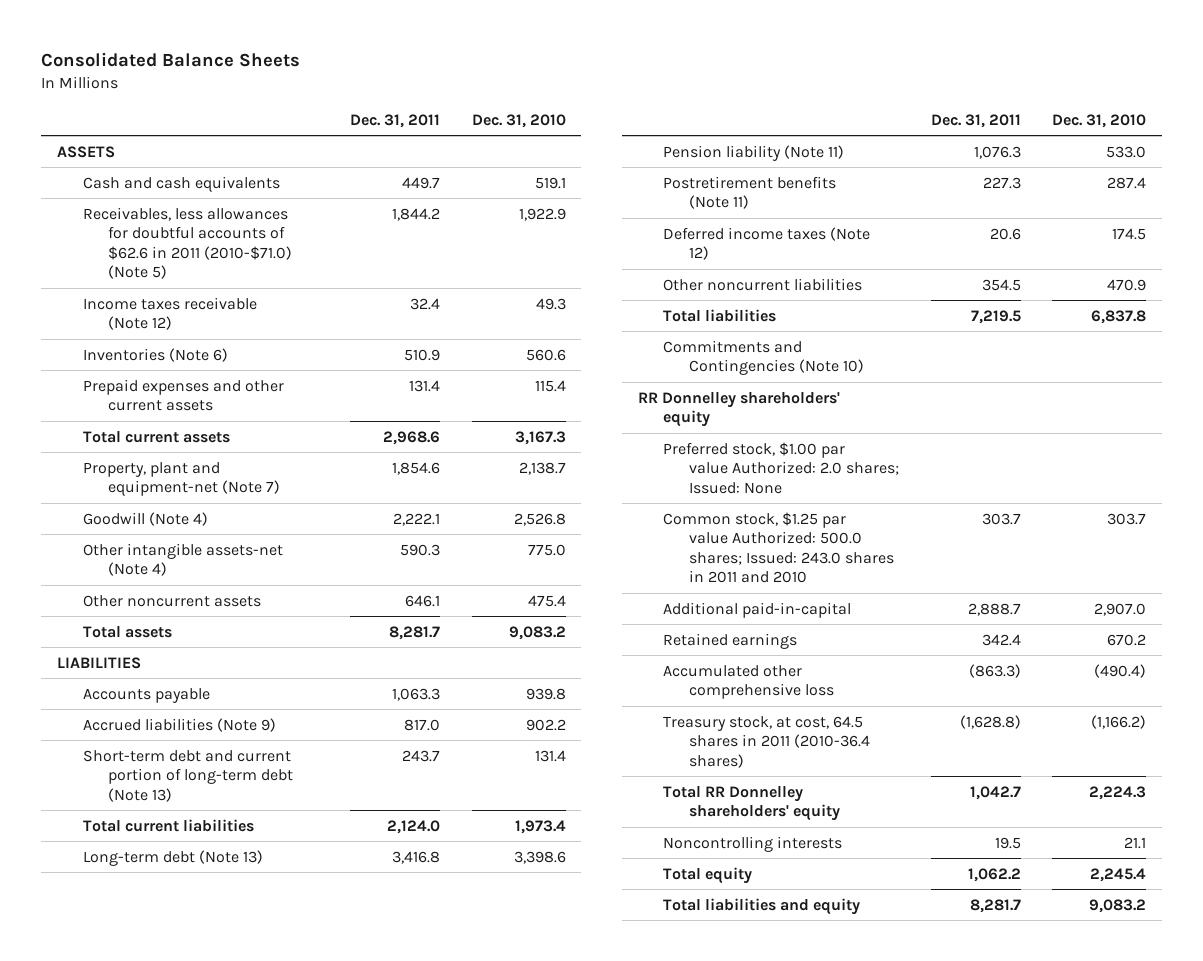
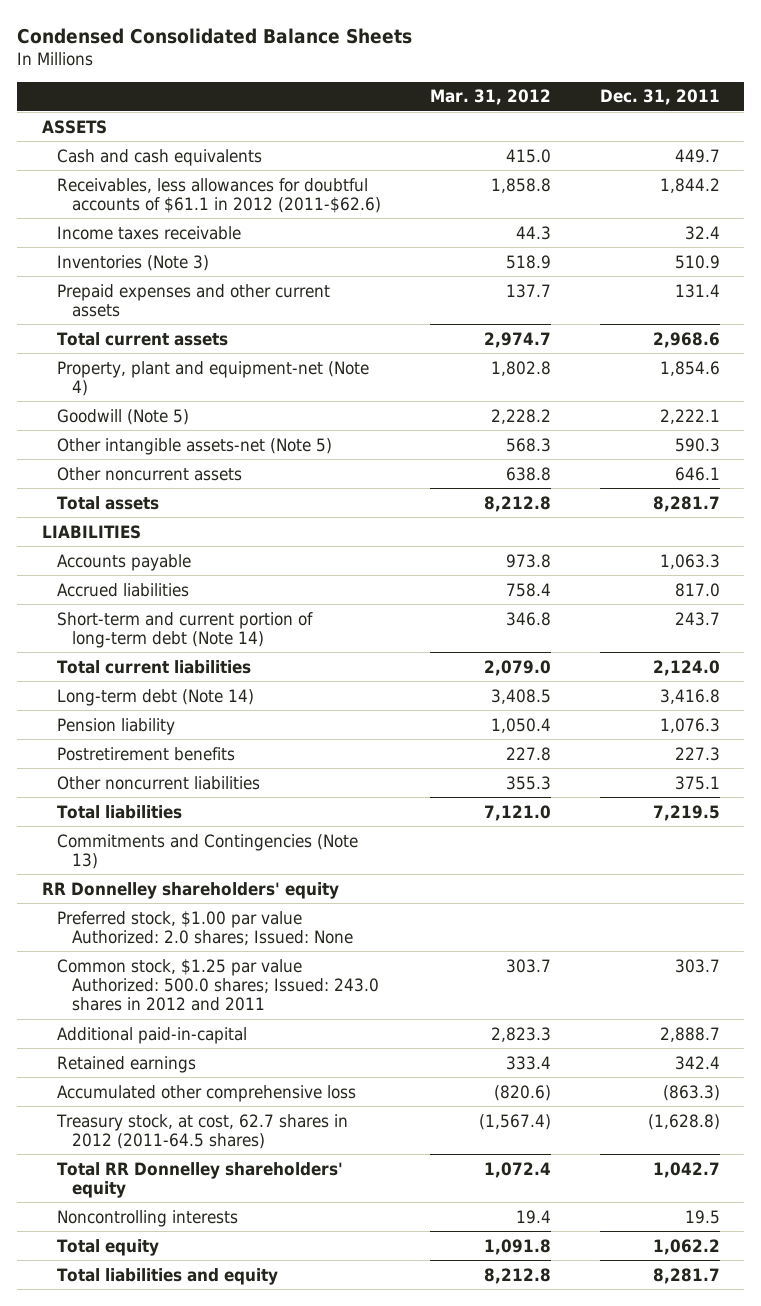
[41,52,301,68] Consolidated Balance Sheets -> [17,27,413,44] Condensed Consolidated Balance Sheets
[471,113,566,128] Dec. 31, 2010 -> none
none -> [429,89,551,106] Mar. 31, 2012
[82,206,293,280] Receivables, less allowances for doubtful accounts of $62.6 in 2011 (2010-$71.0) (Note 5) -> [56,177,381,213] Receivables, less allowances for doubtful accounts of $61.1 in 2012 (2011-$62.6)
[82,296,257,331] Income taxes receivable (Note 12) -> [56,225,241,240] Income taxes receivable
[82,347,228,362] Inventories (Note 6) -> [56,254,209,271] Inventories (Note 3)
[82,461,281,497] Property, plant and equipment-net (Note 7) -> [56,360,369,396] Property, plant and equipment-net (Note 4)
[82,511,208,526] Goodwill (Note 4) -> [56,408,189,425] Goodwill (Note 5)
[82,542,283,577] Other intangible assets-net (Note 4) -> [56,437,332,455] Other intangible assets-net (Note 5)
[82,717,276,732] Accrued liabilities (Note 9) -> [56,582,189,597] Accrued liabilities
[82,749,294,802] Short-term debt and current portion of long-term debt (Note 13) -> [56,611,313,648] Short-term and current portion of long-term debt (Note 14)
[663,226,871,261] Deferred income taxes (Note 12) -> none
[82,849,263,866] Long-term debt (Note 13) -> [56,688,254,706] Long-term debt (Note 14)
[663,144,845,161] Pension liability (Note 11) -> [56,717,175,735] Pension liability
[663,175,837,210] Postretirement benefits (Note 11) -> [56,746,235,761] Postretirement benefits
[981,278,1021,291] 354.5 -> [674,775,720,790] 375.1
[663,339,865,376] Commitments and Contingencies (Note 10) -> [56,833,358,869] Commitments and Contingencies (Note 13)
[663,511,895,584] Common stock, $1.25 par value Authorized: 500.0 shares; Issued: 243.0 shares in 2011 and 2010 -> [56,958,379,1012] Common stock, $1.25 par value Authorized: 500.0 shares; Issued: 243.0 shares in 2012 and 2011
[663,715,871,768] Treasury stock, at cost, 64.5 shares in 2011 (2010-36.4 shares) -> [55,1113,348,1149] Treasury stock, at cost, 62.7 shares in 2012 (2011-64.5 shares)

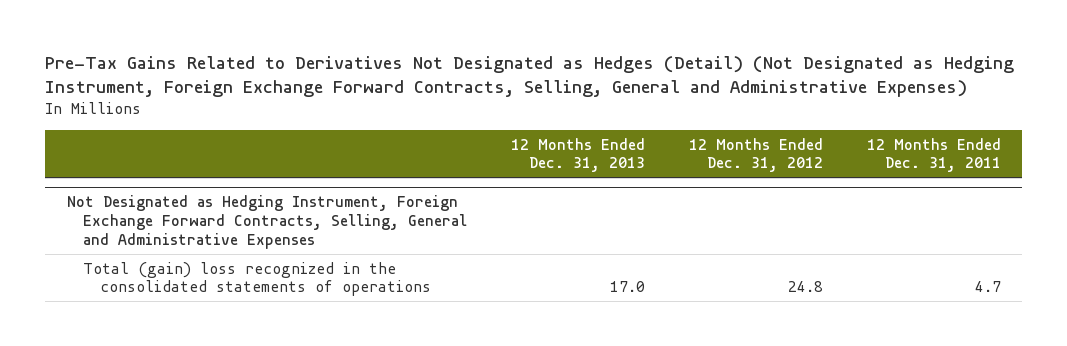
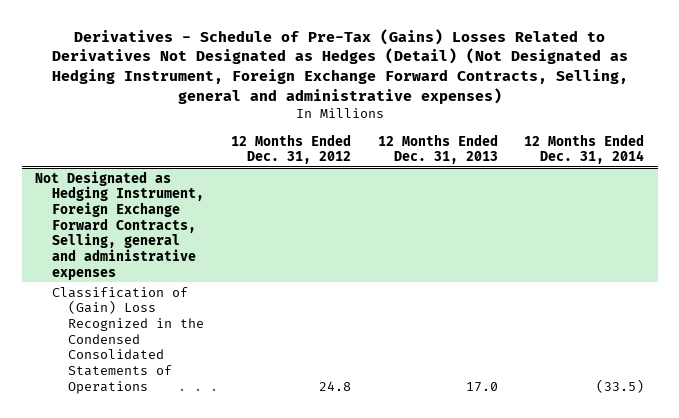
[44,55,1014,98] Pre-Tax Gains Related to Derivatives Not Designated as Hedges (Detail) (Not Designated as Hedging Instrument, Foreign Exchange Forward Contracts, Selling, General and Administrative Expenses) -> [51,28,628,105] Derivatives - Schedule of Pre-Tax (Gains) Losses Related to Derivatives Not Designated as Hedges (Detail) (Not Designated as Hedging Instrument, Foreign Exchange Forward Contracts, Selling, general and administrative expenses)
[866,137,1001,173] 12 Months Ended Dec. 31, 2011 -> none
none -> [524,133,645,165] 12 Months Ended Dec. 31, 2014
[66,195,468,249] Not Designated as Hedging Instrument, Foreign Exchange Forward Contracts, Selling, General and Administrative Expenses -> [35,170,204,280] Not Designated as Hedging Instrument, Foreign Exchange Forward Contracts, Selling, general and administrative expenses
[83,261,432,297] Total (gain) loss recognized in the consolidated statements of operations -> [51,286,205,394] Classification of (Gain) Loss Recognized in the Condensed Consolidated Statements of Operations

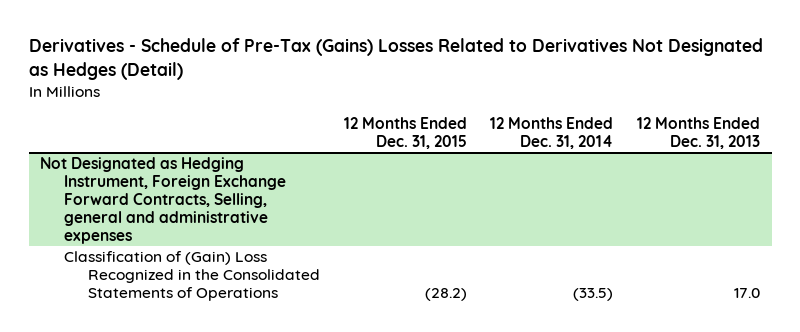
[51,28,628,105] Derivatives - Schedule of Pre-Tax (Gains) Losses Related to Derivatives Not Designated as Hedges (Detail) (Not Designated as Hedging Instrument, Foreign Exchange Forward Contracts, Selling, general and administrative expenses) -> [28,38,763,81] Derivatives - Schedule of Pre-Tax (Gains) Losses Related to Derivatives Not Designated as Hedges (Detail)
[231,133,352,165] 12 Months Ended Dec. 31, 2012 -> none
none -> [343,116,467,149] 12 Months Ended Dec. 31, 2015
[51,286,205,394] Classification of (Gain) Loss Recognized in the Condensed Consolidated Statements of Operations -> [64,251,321,302] Classification of (Gain) Loss Recognized in the Consolidated Statements of Operations

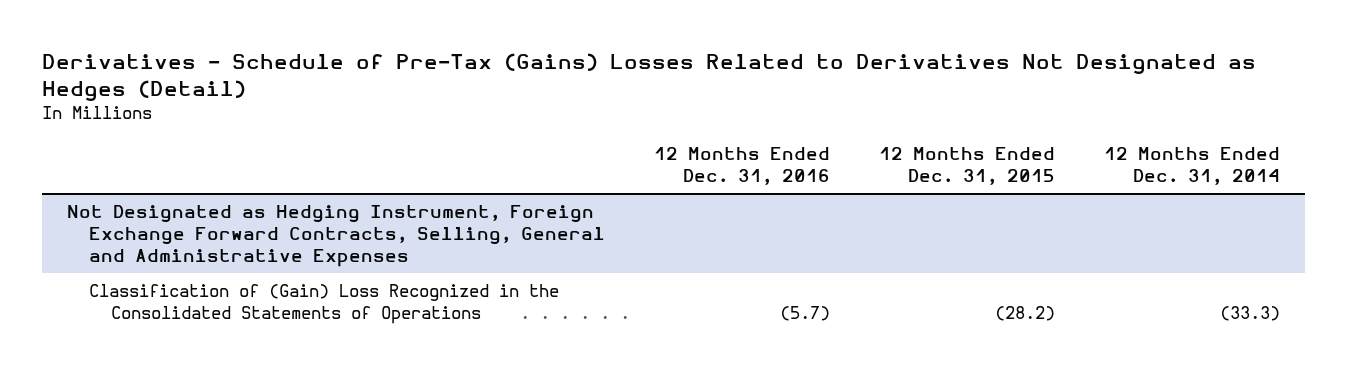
[636,116,760,149] 12 Months Ended Dec. 31, 2013 -> none
none -> [654,147,831,186] 12 Months Ended Dec. 31, 2016
[40,157,287,244] Not Designated as Hedging Instrument, Foreign Exchange Forward Contracts, Selling, general and administrative expenses -> [66,205,606,267] Not Designated as Hedging Instrument, Foreign Exchange Forward Contracts, Selling, General and Administrative Expenses
[573,288,614,302] (33.5) -> [1220,306,1281,322] (33.3)

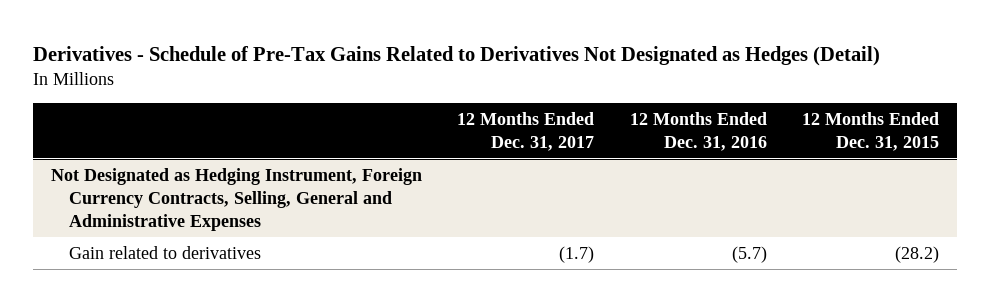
[42,52,1257,101] Derivatives - Schedule of Pre-Tax (Gains) Losses Related to Derivatives Not Designated as Hedges (Detail) -> [33,45,881,66] Derivatives - Schedule of Pre-Tax Gains Related to Derivatives Not Designated as Hedges (Detail)
[1104,147,1281,186] 12 Months Ended Dec. 31, 2014 -> none
none -> [457,111,595,151] 12 Months Ended Dec. 31, 2017
[66,205,606,267] Not Designated as Hedging Instrument, Foreign Exchange Forward Contracts, Selling, General and Administrative Expenses -> [50,167,422,231] Not Designated as Hedging Instrument, Foreign Currency Contracts, Selling, General and Administrative Expenses
[89,284,560,325] Classification of (Gain) Loss Recognized in the Consolidated Statements of Operations -> [68,245,261,259] Gain related to derivatives

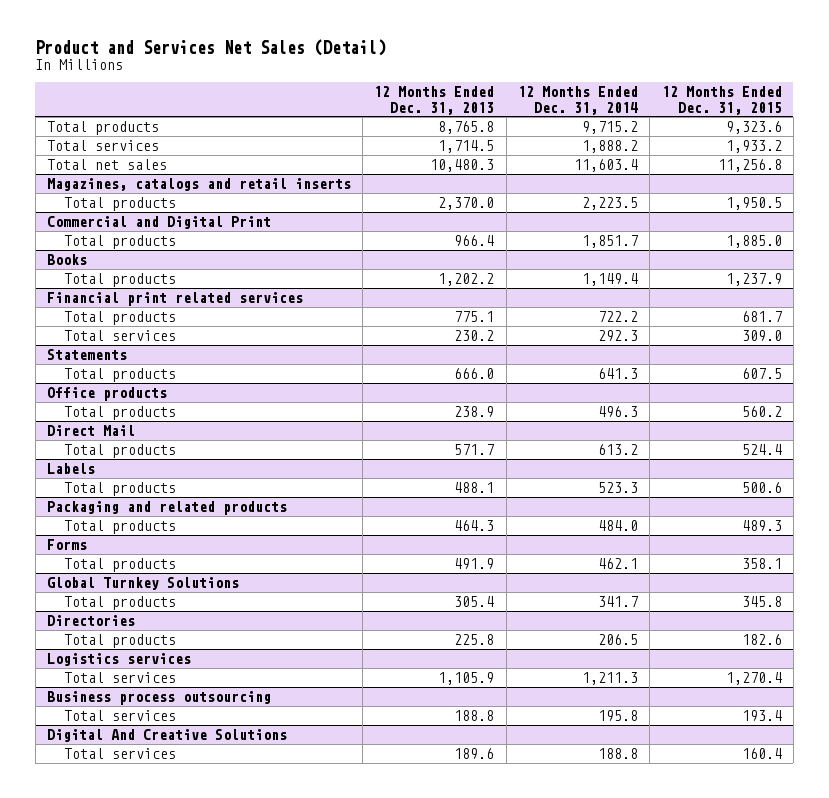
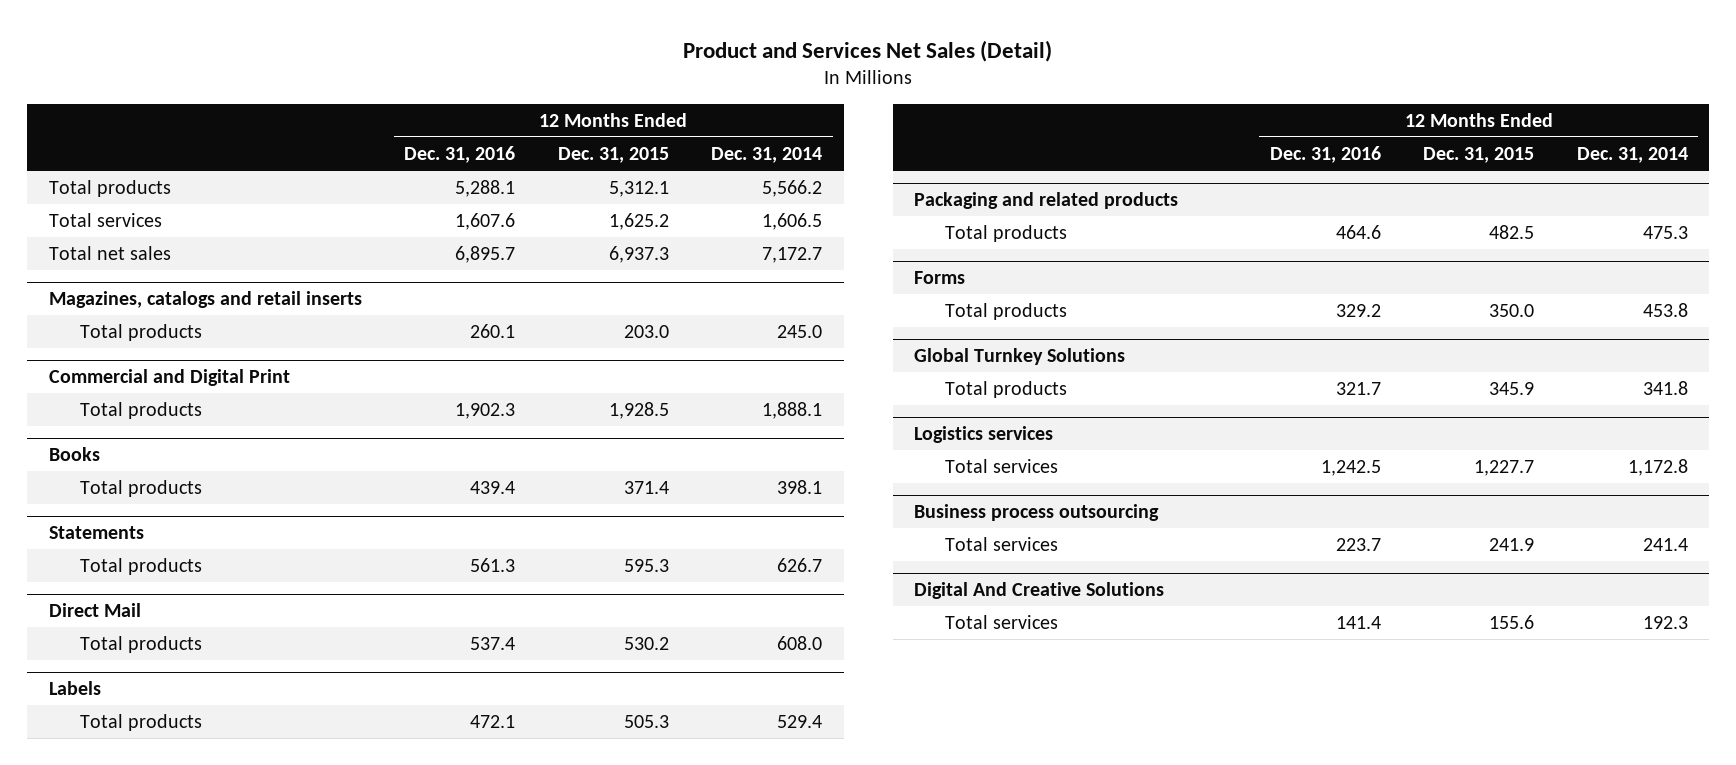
[374,86,495,115] 12 Months Ended Dec. 31, 2013 -> none
none -> [404,145,516,163] Dec. 31, 2016
[582,120,639,134] 9,715.2 -> [762,179,823,197] 5,566.2
[725,120,782,134] 9,323.6 -> [608,180,669,197] 5,312.1
[582,139,639,153] 1,888.2 -> [762,212,823,230] 1,606.5
[725,139,782,153] 1,933.2 -> [608,212,669,230] 1,625.2
[574,158,639,172] 11,603.4 -> [762,246,823,263] 7,172.7
[717,158,782,172] 11,256.8 -> [608,245,669,263] 6,937.3
[582,196,639,210] 2,223.5 -> [777,324,823,338] 245.0
[725,196,782,210] 1,950.5 -> [623,324,669,338] 203.0
[582,234,639,248] 1,851.7 -> [762,401,823,419] 1,888.1
[725,234,782,248] 1,885.0 -> [608,401,669,419] 1,928.5
[46,291,303,306] Financial print related services -> none
[64,310,177,325] Total products -> none
[64,329,177,341] Total services -> none
[582,272,639,286] 1,149.4 -> [777,479,823,494] 398.1
[725,272,782,286] 1,237.9 -> [623,480,669,494] 371.4
[46,386,167,401] Office products -> none
[64,405,177,420] Total products -> none
[598,367,639,379] 641.3 -> [777,557,823,572] 626.7
[741,367,782,379] 607.5 -> [623,558,669,572] 595.3
[598,443,639,455] 613.2 -> [777,635,823,650] 608.0
[741,443,782,455] 524.4 -> [623,636,669,650] 530.2
[598,481,639,493] 523.3 -> [777,714,823,728] 529.4
[741,481,782,493] 500.6 -> [623,714,669,728] 505.3
[598,519,639,531] 484.0 -> [1642,225,1688,239] 475.3
[741,519,782,531] 489.3 -> [1489,224,1535,239] 482.5
[598,557,639,569] 462.1 -> [1642,302,1688,317] 453.8
[741,557,782,569] 358.1 -> [1489,303,1535,317] 350.0
[46,614,135,626] Directories -> none
[64,633,177,648] Total products -> none
[598,595,639,607] 341.7 -> [1642,380,1688,395] 341.8
[741,595,782,607] 345.8 -> [1489,381,1535,395] 345.9
[582,671,639,685] 1,211.3 -> [1627,458,1688,476] 1,172.8
[725,671,782,685] 1,270.4 -> [1474,459,1535,476] 1,227.7
[598,709,639,721] 195.8 -> [1642,537,1688,551] 241.4
[741,709,782,721] 193.4 -> [1489,537,1535,551] 241.9
[598,747,639,759] 188.8 -> [1642,615,1688,629] 192.3
[741,747,782,759] 160.4 -> [1489,614,1535,629] 155.6

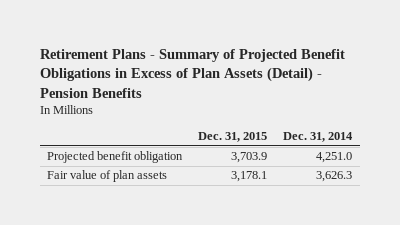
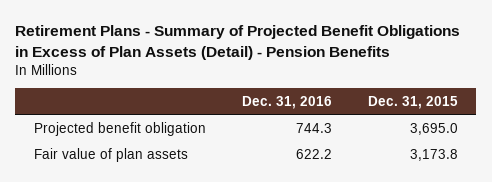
[283,132,354,143] Dec. 31, 2014 -> none
none -> [241,95,332,109] Dec. 31, 2016
[231,152,268,164] 3,703.9 -> [410,122,459,135] 3,695.0
[231,171,268,183] 3,178.1 -> [410,148,459,161] 3,173.8

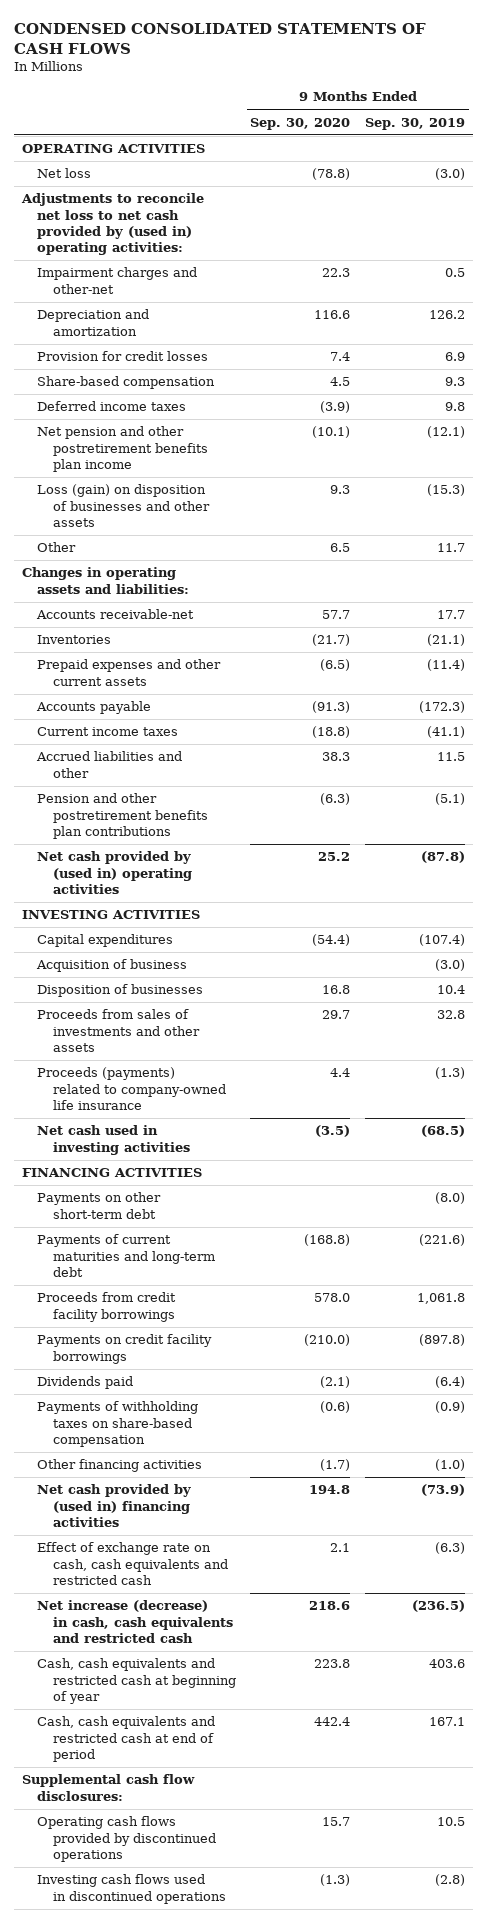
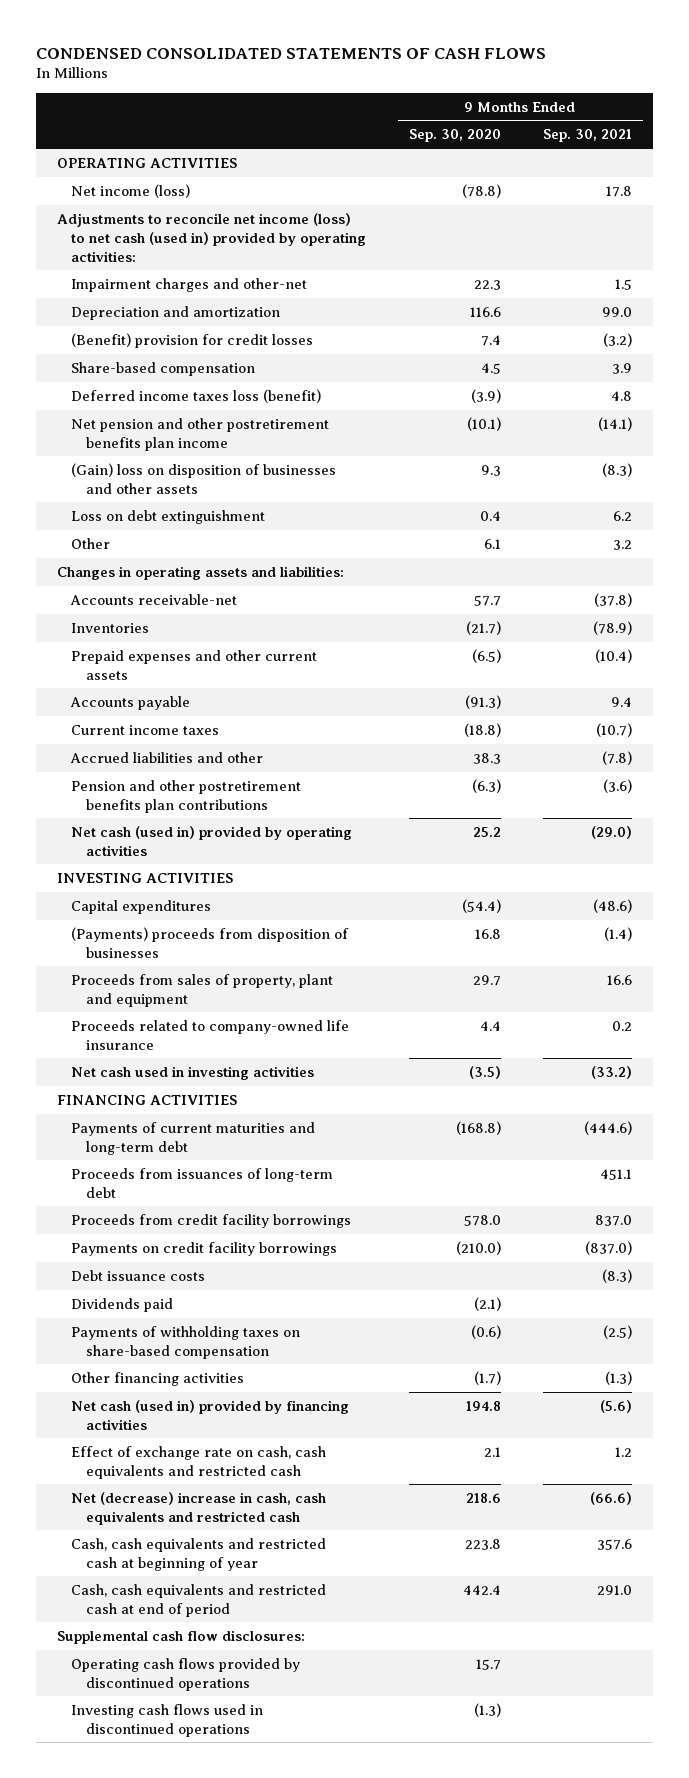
[365,117,466,130] Sep. 30, 2019 -> none
none -> [542,129,632,143] Sep. 30, 2021
[37,168,92,179] Net loss -> [71,183,191,198] Net income (loss)
[20,193,204,256] Adjustments to reconcile net loss to net cash provided by (used in) operating activities: -> [56,212,367,262] Adjustments to reconcile net income (loss) to net cash (used in) provided by operating activities:
[37,351,209,362] Provision for credit losses -> [71,332,314,348] (Benefit) provision for credit losses
[37,401,187,412] Deferred income taxes -> [71,388,322,403] Deferred income taxes loss (benefit)
[37,484,210,527] Loss (gain) on disposition of businesses and other assets -> [71,462,337,494] (Gain) loss on disposition of businesses and other assets
none -> [71,509,266,524] Loss on debt extinguishment
[330,543,351,553] 6.5 -> [483,538,501,549] 6.1
[37,851,192,894] Net cash provided by (used in) operating activities -> [71,825,353,856] Net cash (used in) provided by operating activities
[36,959,188,973] Acquisition of business -> none
[37,984,204,998] Disposition of businesses -> [71,926,350,958] (Payments) proceeds from disposition of businesses
[37,1009,200,1052] Proceeds from sales of investments and other assets -> [71,973,334,1007] Proceeds from sales of property, plant and equipment
[37,1067,226,1110] Proceeds (payments) related to company-owned life insurance -> [71,1019,350,1050] Proceeds related to company-owned life insurance
[37,1192,162,1219] Payments on other short-term debt -> none
none -> [71,1167,334,1198] Proceeds from issuances of long-term debt
none -> [71,1269,206,1281] Debt issuance costs
[37,1484,192,1527] Net cash provided by (used in) financing activities -> [71,1399,350,1430] Net cash (used in) provided by financing activities
[37,1600,233,1643] Net increase (decrease) in cash, cash equivalents and restricted cash -> [71,1491,327,1525] Net (decrease) increase in cash, cash equivalents and restricted cash

